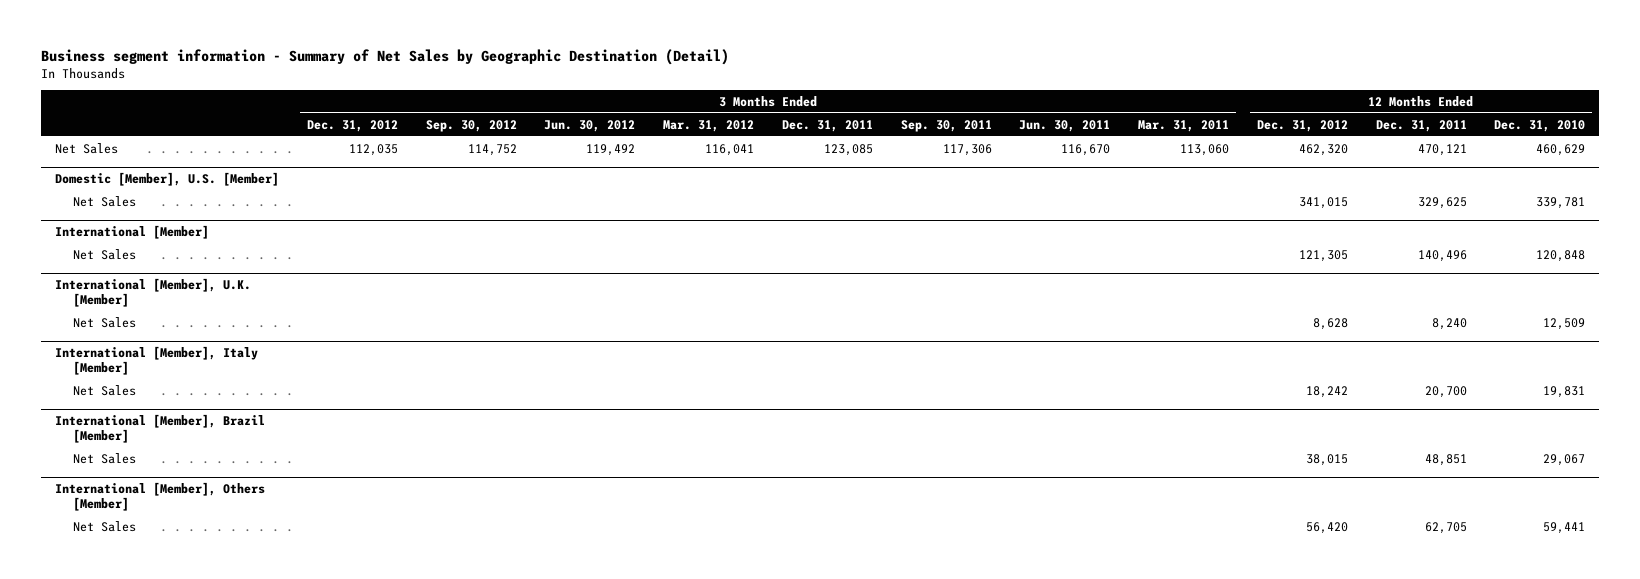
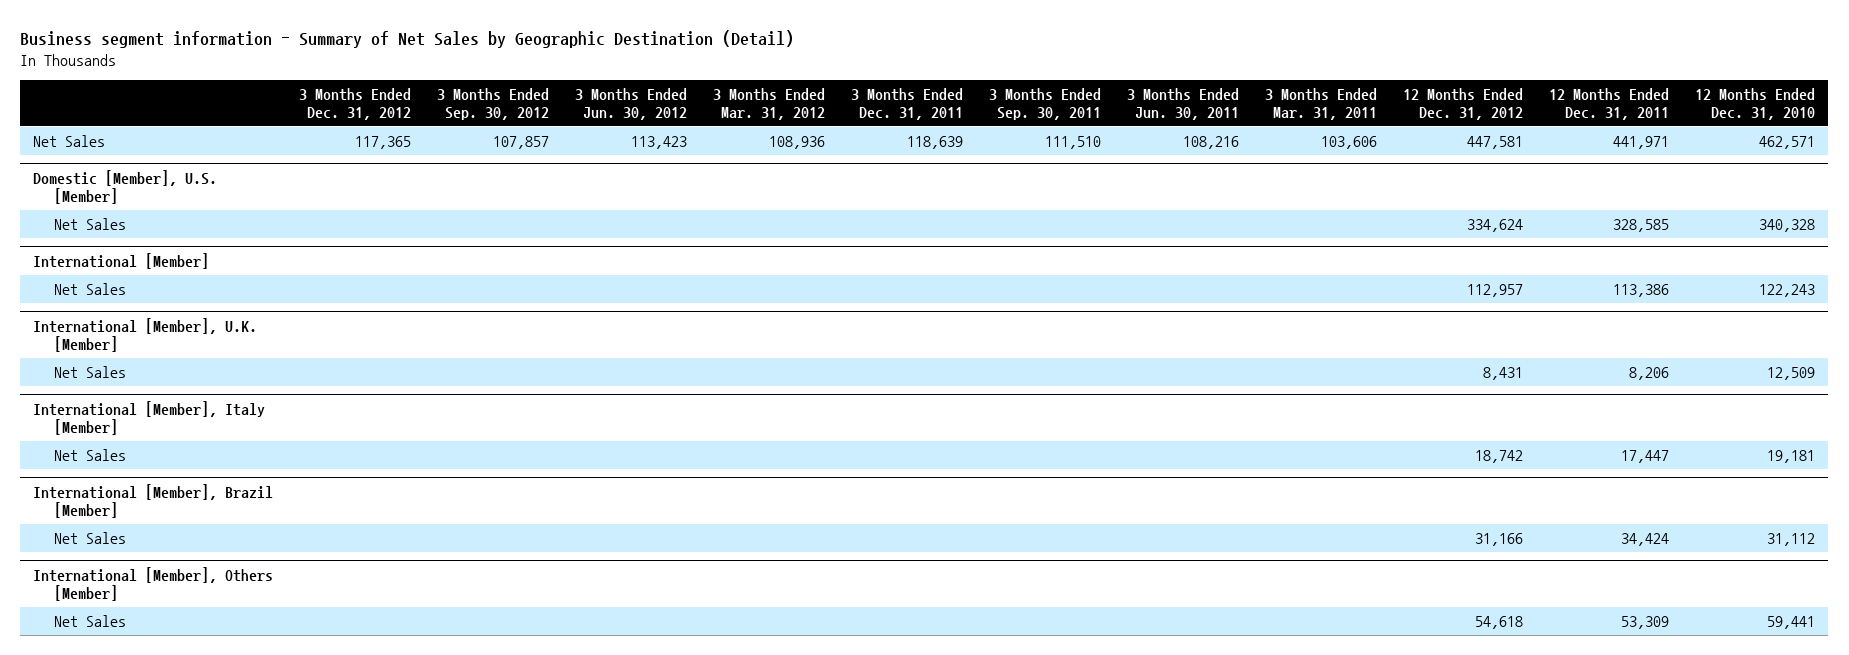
[348,143,398,156] 112,035 -> [355,135,412,149] 117,365
[467,143,517,156] 114,752 -> [493,135,550,149] 107,857
[586,143,636,156] 119,492 -> [631,135,688,149] 113,423
[705,143,755,156] 116,041 -> [769,135,826,149] 108,936
[823,143,873,156] 123,085 -> [907,135,964,149] 118,639
[942,143,992,156] 117,306 -> [1045,135,1102,149] 111,510
[1061,143,1111,156] 116,670 -> [1183,135,1240,149] 108,216
[1180,143,1230,156] 113,060 -> [1321,135,1378,149] 103,606
[1298,143,1348,156] 462,320 -> [1467,135,1524,149] 447,581
[1417,143,1467,156] 470,121 -> [1613,135,1670,149] 441,971
[1536,143,1586,156] 460,629 -> [1759,135,1816,149] 462,571
[1298,196,1348,209] 341,015 -> [1467,218,1524,232] 334,624
[1417,196,1467,209] 329,625 -> [1613,218,1670,232] 328,585
[1536,196,1586,209] 339,781 -> [1759,218,1816,232] 340,328
[1298,249,1348,262] 121,305 -> [1467,283,1524,297] 112,957
[1417,249,1467,262] 140,496 -> [1613,283,1670,297] 113,386
[1536,249,1586,262] 120,848 -> [1759,283,1816,297] 122,243
[1312,317,1348,330] 8,628 -> [1483,366,1524,380] 8,431
[1431,317,1467,330] 8,240 -> [1629,366,1670,380] 8,206
[1305,385,1348,398] 18,242 -> [1475,449,1524,463] 18,742
[1424,385,1467,398] 20,700 -> [1621,449,1670,463] 17,447
[1543,385,1586,398] 19,831 -> [1767,449,1816,463] 19,181
[1305,453,1348,466] 38,015 -> [1475,532,1524,546] 31,166
[1424,453,1467,466] 48,851 -> [1621,532,1670,546] 34,424
[1543,453,1586,466] 29,067 -> [1767,532,1816,546] 31,112
[1305,521,1348,534] 56,420 -> [1475,615,1524,629] 54,618
[1424,521,1467,534] 62,705 -> [1621,615,1670,629] 53,309

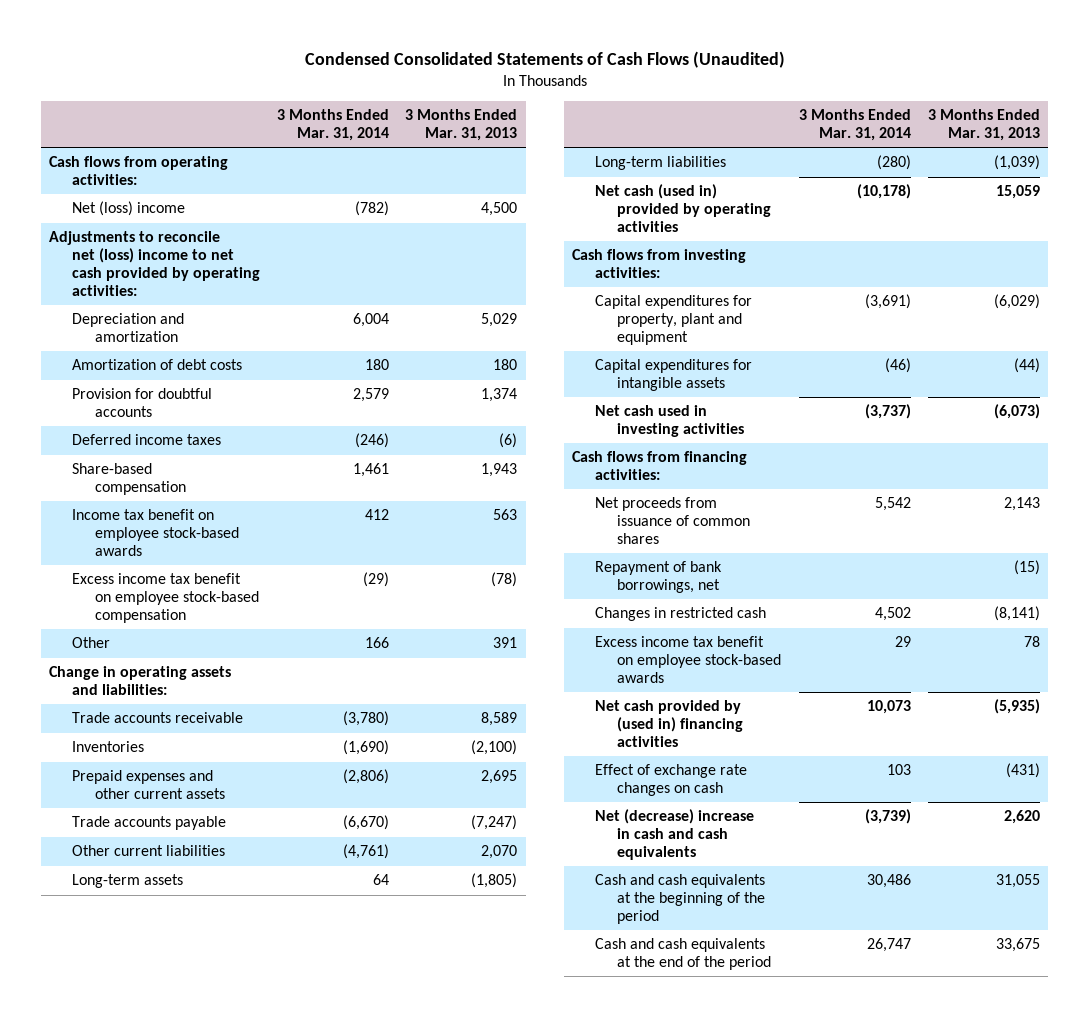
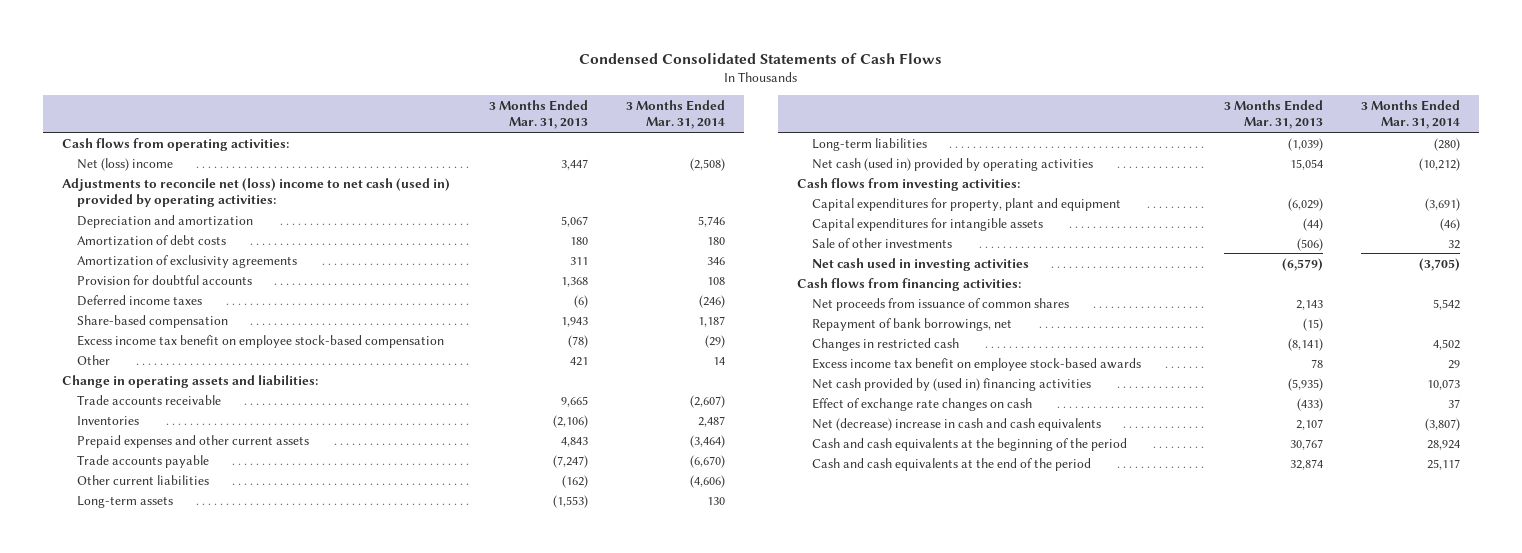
[304,50,785,68] Condensed Consolidated Statements of Cash Flows (Unaudited) -> [579,52,943,64] Condensed Consolidated Statements of Cash Flows
[354,201,389,217] (782) -> [690,157,726,171] (2,508)
[481,202,518,217] 4,500 -> [560,158,588,170] 3,447
[49,231,261,296] Adjustments to reconcile net (loss) income to net cash provided by operating activities: -> [62,177,451,208] Adjustments to reconcile net (loss) income to net cash (used in) provided by operating activities:
[352,313,389,328] 6,004 -> [698,215,726,227] 5,746
[481,313,518,328] 5,029 -> [560,215,588,227] 5,067
none -> [76,254,297,268] Amortization of exclusivity agreements
[352,388,389,403] 2,579 -> [707,276,726,285] 108
[481,388,518,403] 1,374 -> [560,276,588,287] 1,368
[72,509,239,556] Income tax benefit on employee stock-based awards -> none
[352,463,389,478] 1,461 -> [698,315,726,327] 1,187
[364,637,389,649] 166 -> [713,356,726,365] 14
[493,637,518,649] 391 -> [569,356,588,366] 421
[342,711,389,727] (3,780) -> [690,394,726,408] (2,607)
[481,712,518,727] 8,589 -> [560,395,588,407] 9,665
[342,740,389,756] (1,690) -> [698,415,726,427] 2,487
[471,740,518,756] (2,100) -> [552,414,588,428] (2,106)
[342,769,389,785] (2,806) -> [690,434,726,448] (3,464)
[481,770,518,785] 2,695 -> [560,436,588,447] 4,843
[342,844,389,860] (4,761) -> [690,474,726,488] (4,606)
[481,845,518,860] 2,070 -> [561,474,588,488] (162)
[372,874,389,886] 64 -> [707,496,726,505] 130
[471,873,518,889] (1,805) -> [552,494,588,508] (1,553)
[857,184,912,200] (10,178) -> [1419,157,1461,171] (10,212)
[995,185,1040,200] 15,059 -> [1289,158,1323,170] 15,054
none -> [811,237,952,248] Sale of other investments
[865,404,912,420] (3,737) -> [1419,257,1461,271] (3,705)
[993,404,1040,420] (6,073) -> [1281,257,1323,271] (6,579)
[887,764,912,776] 103 -> [1448,398,1461,408] 37
[1005,763,1040,779] (431) -> [1296,397,1323,411] (433)
[865,809,912,825] (3,739) -> [1425,417,1461,431] (3,807)
[1003,810,1040,825] 2,620 -> [1295,418,1323,430] 2,107
[867,874,912,889] 30,486 -> [1427,439,1461,450] 28,924
[995,874,1040,889] 31,055 -> [1289,438,1323,450] 30,767
[867,938,912,953] 26,747 -> [1427,458,1461,470] 25,117
[995,938,1040,953] 33,675 -> [1289,458,1323,470] 32,874

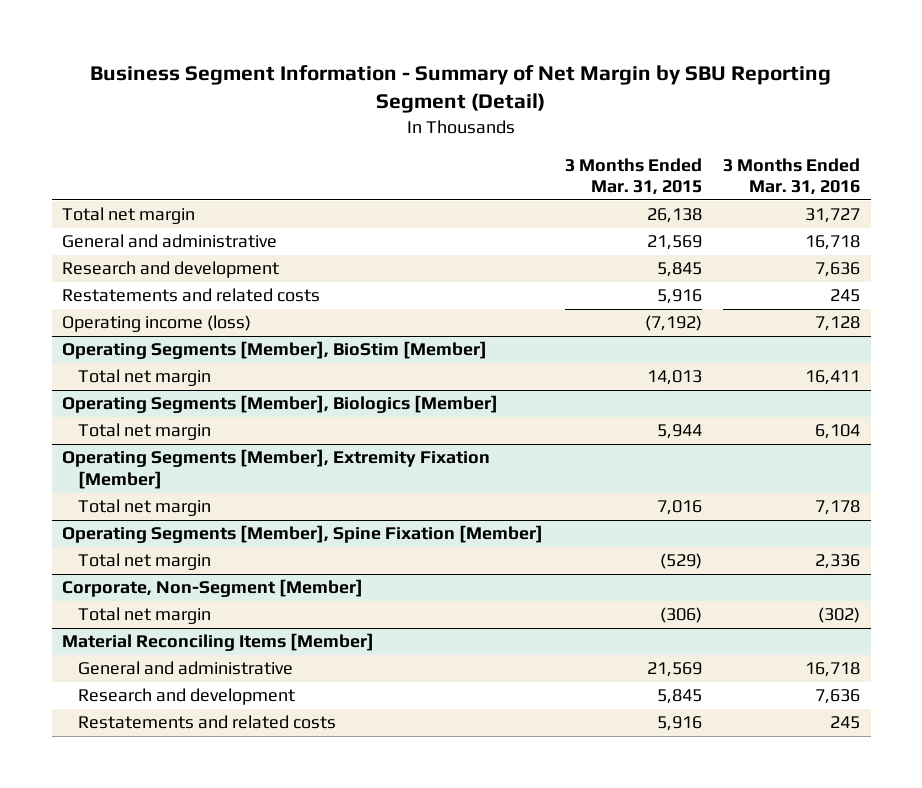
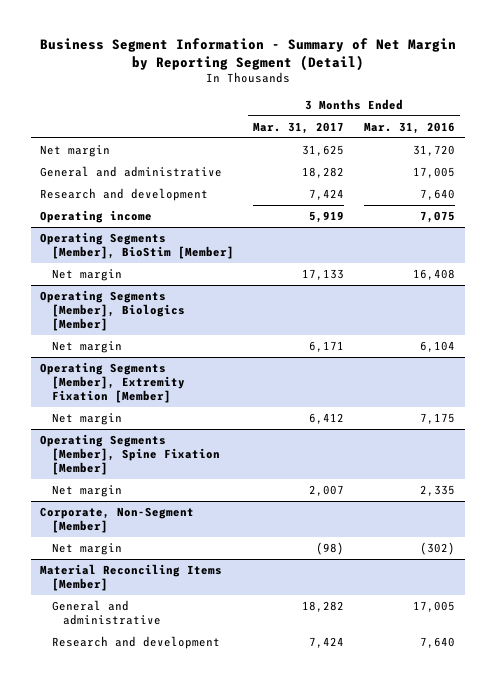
[90,65,832,114] Business Segment Information - Summary of Net Margin by SBU Reporting Segment (Detail) -> [39,37,456,71] Business Segment Information - Summary of Net Margin by Reporting Segment (Detail)
[564,157,702,196] 3 Months Ended Mar. 31, 2015 -> none
none -> [253,121,345,134] Mar. 31, 2017
[62,288,321,303] Restatements and related costs -> none
[62,207,196,225] Total net margin -> [40,145,111,158] Net margin
[804,208,860,224] 31,727 -> [413,145,456,157] 31,720
[804,235,860,251] 16,718 -> [413,167,456,179] 17,005
[814,262,860,278] 7,636 -> [420,189,456,201] 7,640
[62,315,252,333] Operating income (loss) -> [40,210,153,224] Operating income
[814,316,860,332] 7,128 -> [420,211,456,224] 7,075
[77,369,211,387] Total net margin -> [51,269,122,282] Net margin
[804,370,860,386] 16,411 -> [413,269,456,281] 16,408
[77,423,211,441] Total net margin -> [51,341,122,354] Net margin
[77,499,211,517] Total net margin -> [51,413,122,426] Net margin
[814,500,860,516] 7,178 -> [420,413,456,425] 7,175
[77,553,211,571] Total net margin -> [51,485,122,498] Net margin
[814,554,860,570] 2,336 -> [420,485,456,497] 2,335
[77,607,211,625] Total net margin -> [51,543,122,556] Net margin
[77,715,336,730] Restatements and related costs -> none
[804,662,860,678] 16,718 -> [413,601,456,613] 17,005
[814,689,860,705] 7,636 -> [420,637,456,649] 7,640

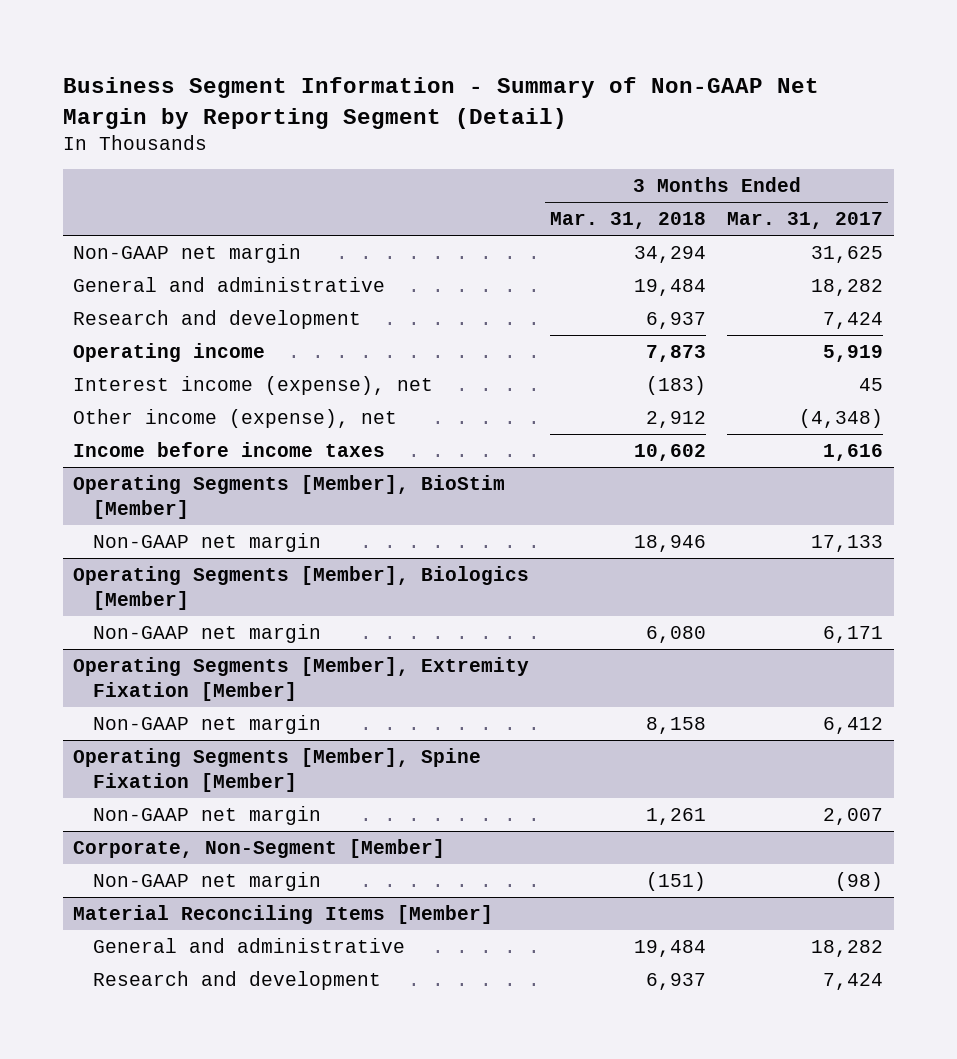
[39,37,456,71] Business Segment Information - Summary of Net Margin by Reporting Segment (Detail) -> [63,77,820,129] Business Segment Information - Summary of Non-GAAP Net Margin by Reporting Segment (Detail)
[364,121,456,134] Mar. 31, 2016 -> none
none -> [550,212,707,230] Mar. 31, 2018
[40,145,111,158] Net margin -> [73,243,302,263] Non-GAAP net margin
none -> [73,375,434,395] Interest income (expense), net
none -> [73,408,398,428] Other income (expense), net
none -> [73,441,386,457] Income before income taxes
[51,269,122,282] Net margin -> [93,532,322,552] Non-GAAP net margin
[51,341,122,354] Net margin -> [93,623,322,643] Non-GAAP net margin
[51,413,122,426] Net margin -> [93,714,322,734] Non-GAAP net margin
[51,485,122,498] Net margin -> [93,805,322,825] Non-GAAP net margin
[51,543,122,556] Net margin -> [93,871,322,891] Non-GAAP net margin

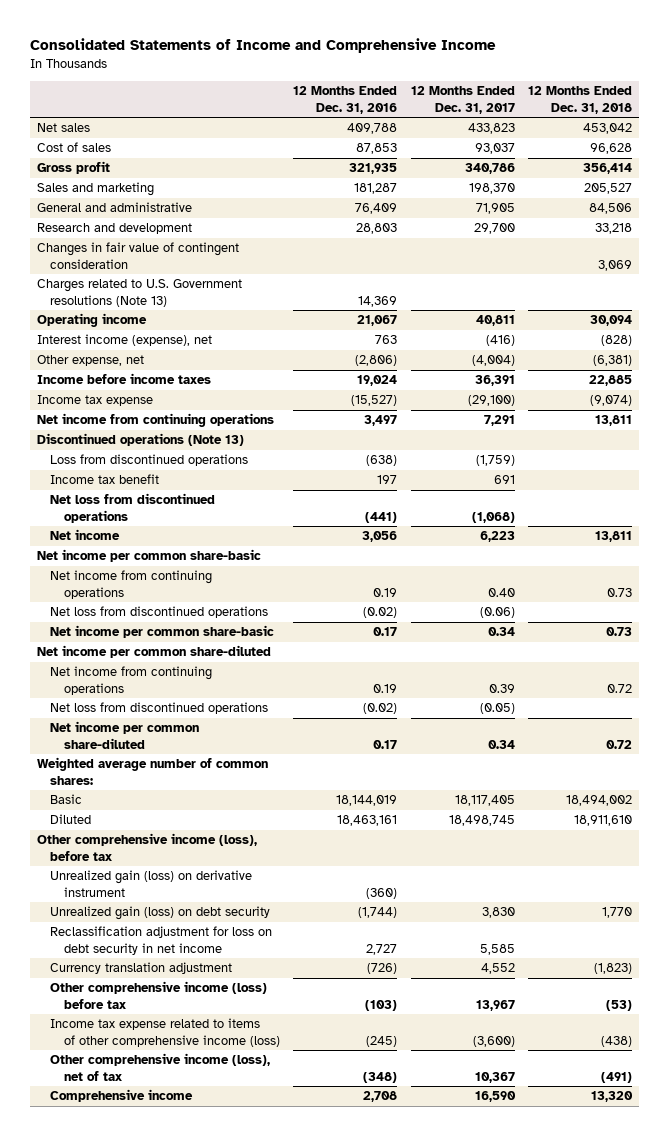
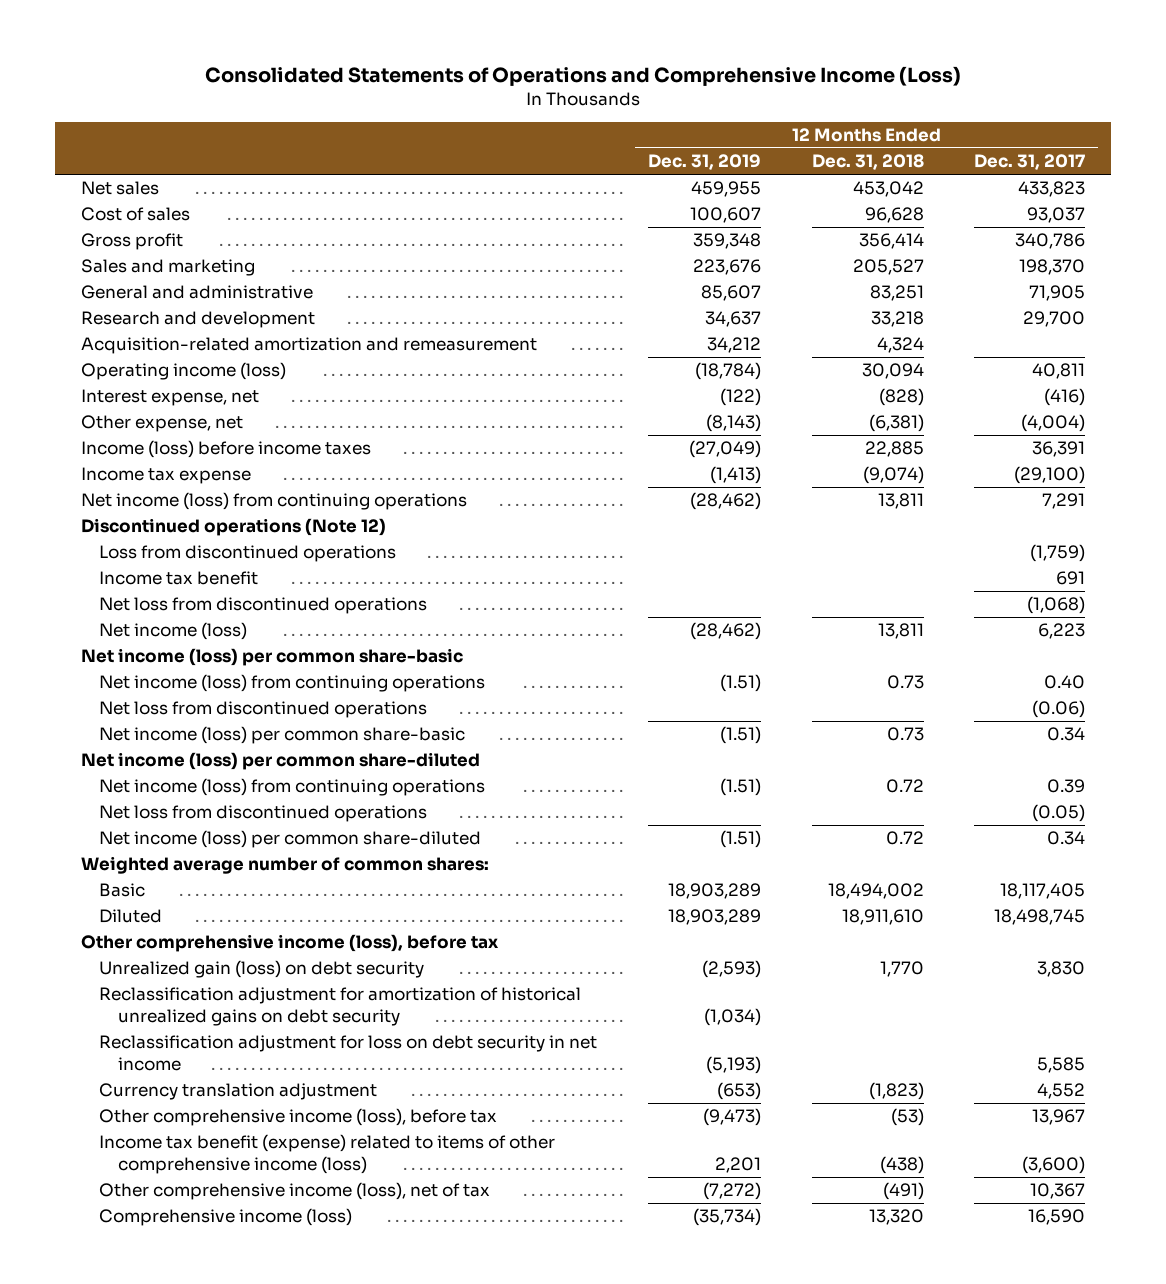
[30,38,497,54] Consolidated Statements of Income and Comprehensive Income -> [204,65,961,86] Consolidated Statements of Operations and Comprehensive Income (Loss)
[293,86,398,114] 12 Months Ended Dec. 31, 2016 -> none
none -> [648,154,762,171] Dec. 31, 2019
[589,203,633,215] 84,506 -> [869,285,924,302] 83,251
[37,242,240,269] Changes in fair value of contingent consideration -> none
[37,279,243,307] Charges related to U.S. Government resolutions (Note 13) -> none
none -> [80,337,537,355] Acquisition-related amortization and remeasurement
[37,313,148,328] Operating income -> [80,362,286,381] Operating income (loss)
[37,334,213,347] Interest income (expense), net -> [80,389,259,407] Interest expense, net
[37,373,212,385] Income before income taxes -> [80,440,371,459] Income (loss) before income taxes
[37,413,275,428] Net income from continuing operations -> [80,492,467,511] Net income (loss) from continuing operations
[37,433,245,447] Discontinued operations (Note 13) -> [80,518,386,537] Discontinued operations (Note 12)
[50,529,121,541] Net income -> [99,622,248,641] Net income (loss)
[37,549,262,563] Net income per common share-basic -> [80,648,463,667] Net income (loss) per common share-basic
[50,570,213,599] Net income from continuing operations -> [99,674,486,693] Net income (loss) from continuing operations
[50,625,275,639] Net income per common share-basic -> [99,726,466,745] Net income (loss) per common share-basic
[37,645,272,659] Net income per common share-diluted -> [80,752,480,771] Net income (loss) per common share-diluted
[50,666,213,695] Net income from continuing operations -> [99,778,486,797] Net income (loss) from continuing operations
[50,721,200,749] Net income per common share-diluted -> [99,830,482,849] Net income (loss) per common share-diluted
[50,870,253,897] Unrealized gain (loss) on derivative instrument -> none
none -> [99,987,582,1027] Reclassification adjustment for amortization of historical unrealized gains on debt security
[50,981,268,1009] Other comprehensive income (loss) before tax -> [99,1108,498,1127] Other comprehensive income (loss), before tax
[50,1018,280,1047] Income tax expense related to items of other comprehensive income (loss) -> [99,1134,556,1175] Income tax benefit (expense) related to items of other comprehensive income (loss)
[50,1089,194,1103] Comprehensive income -> [99,1208,353,1227] Comprehensive income (loss)

